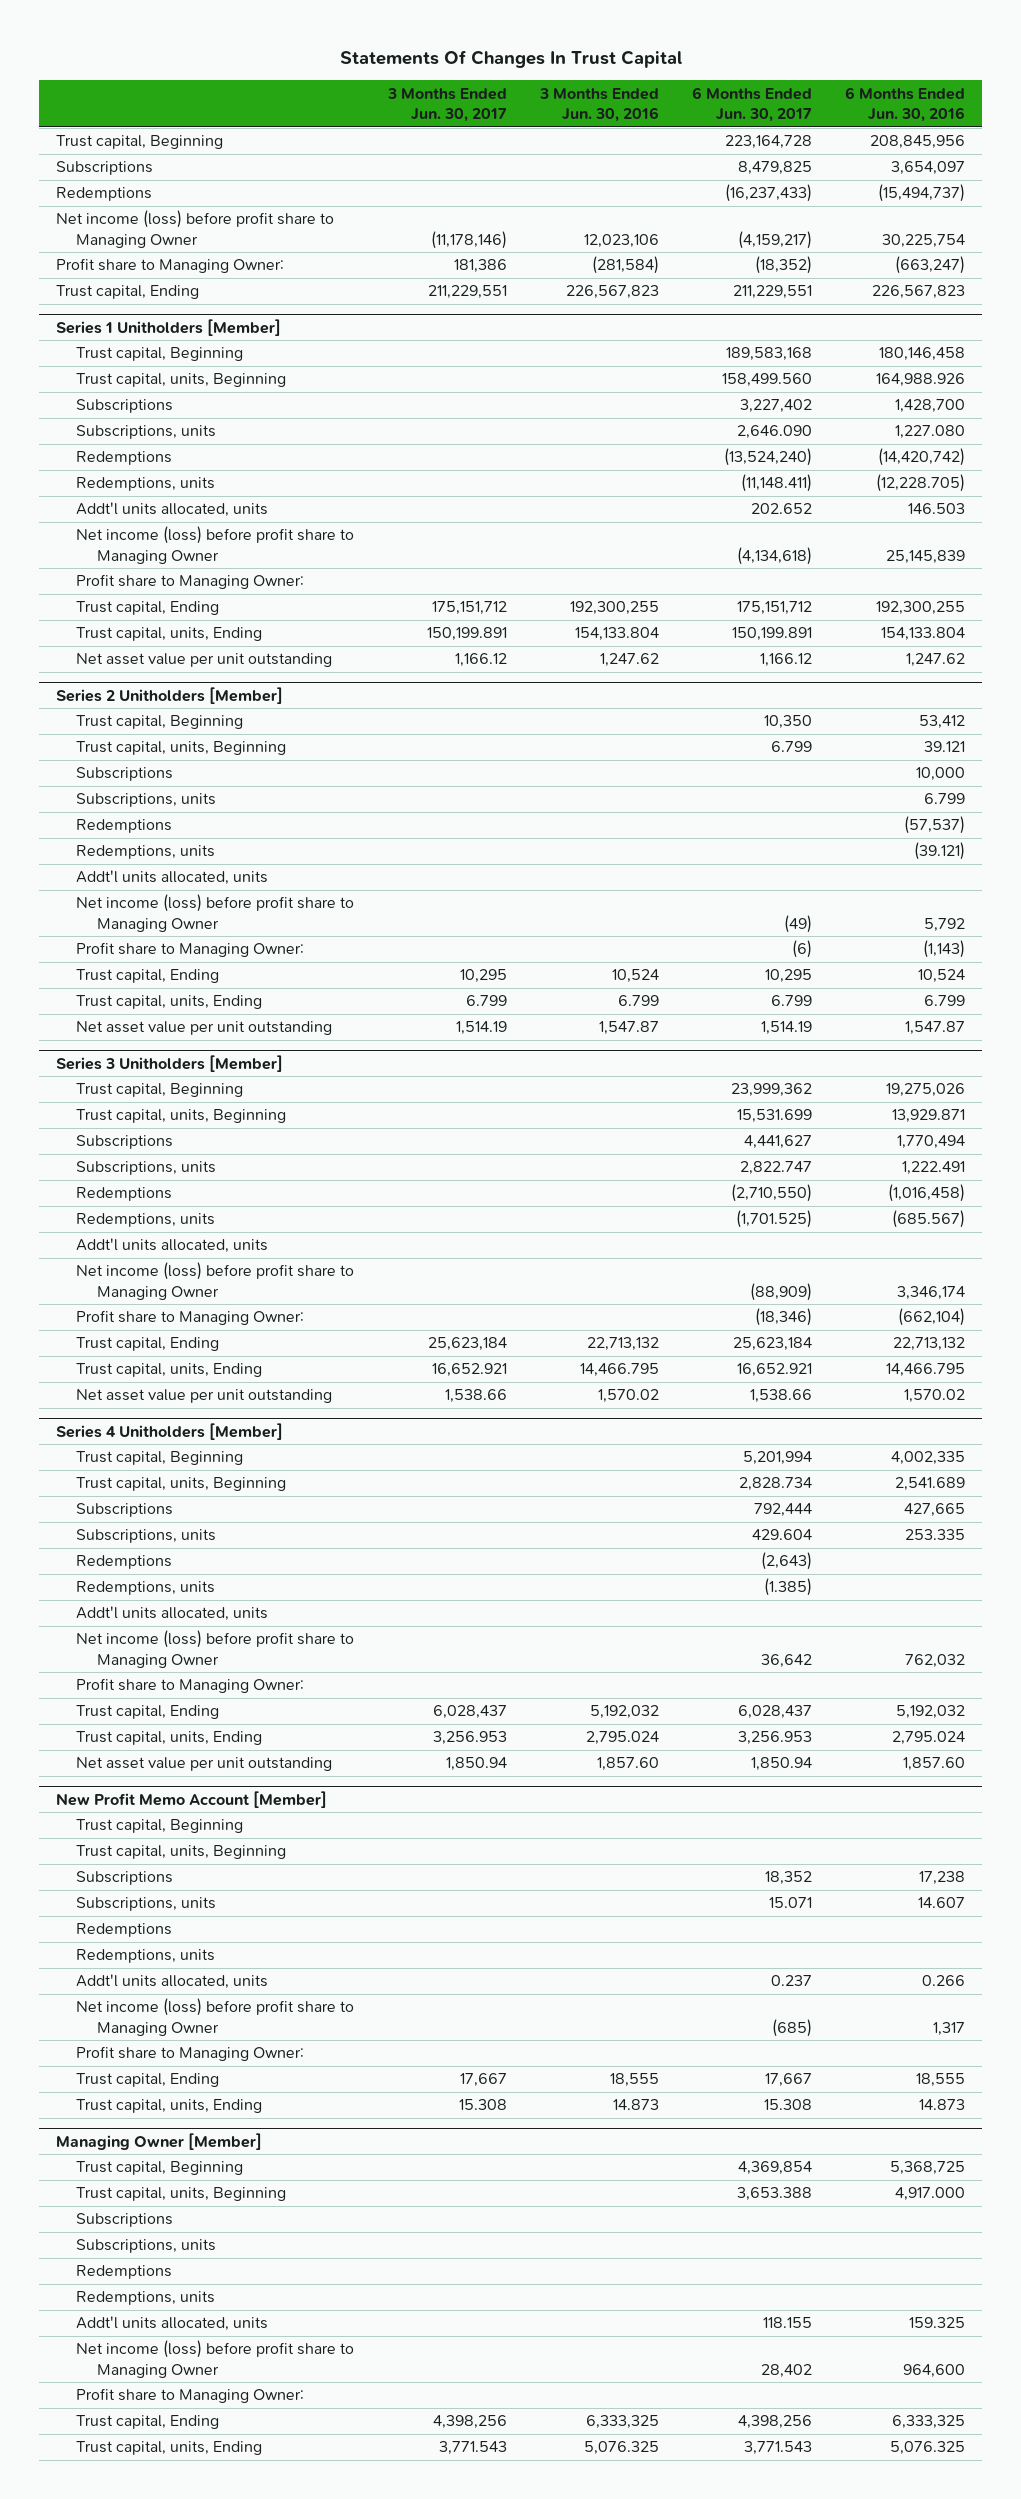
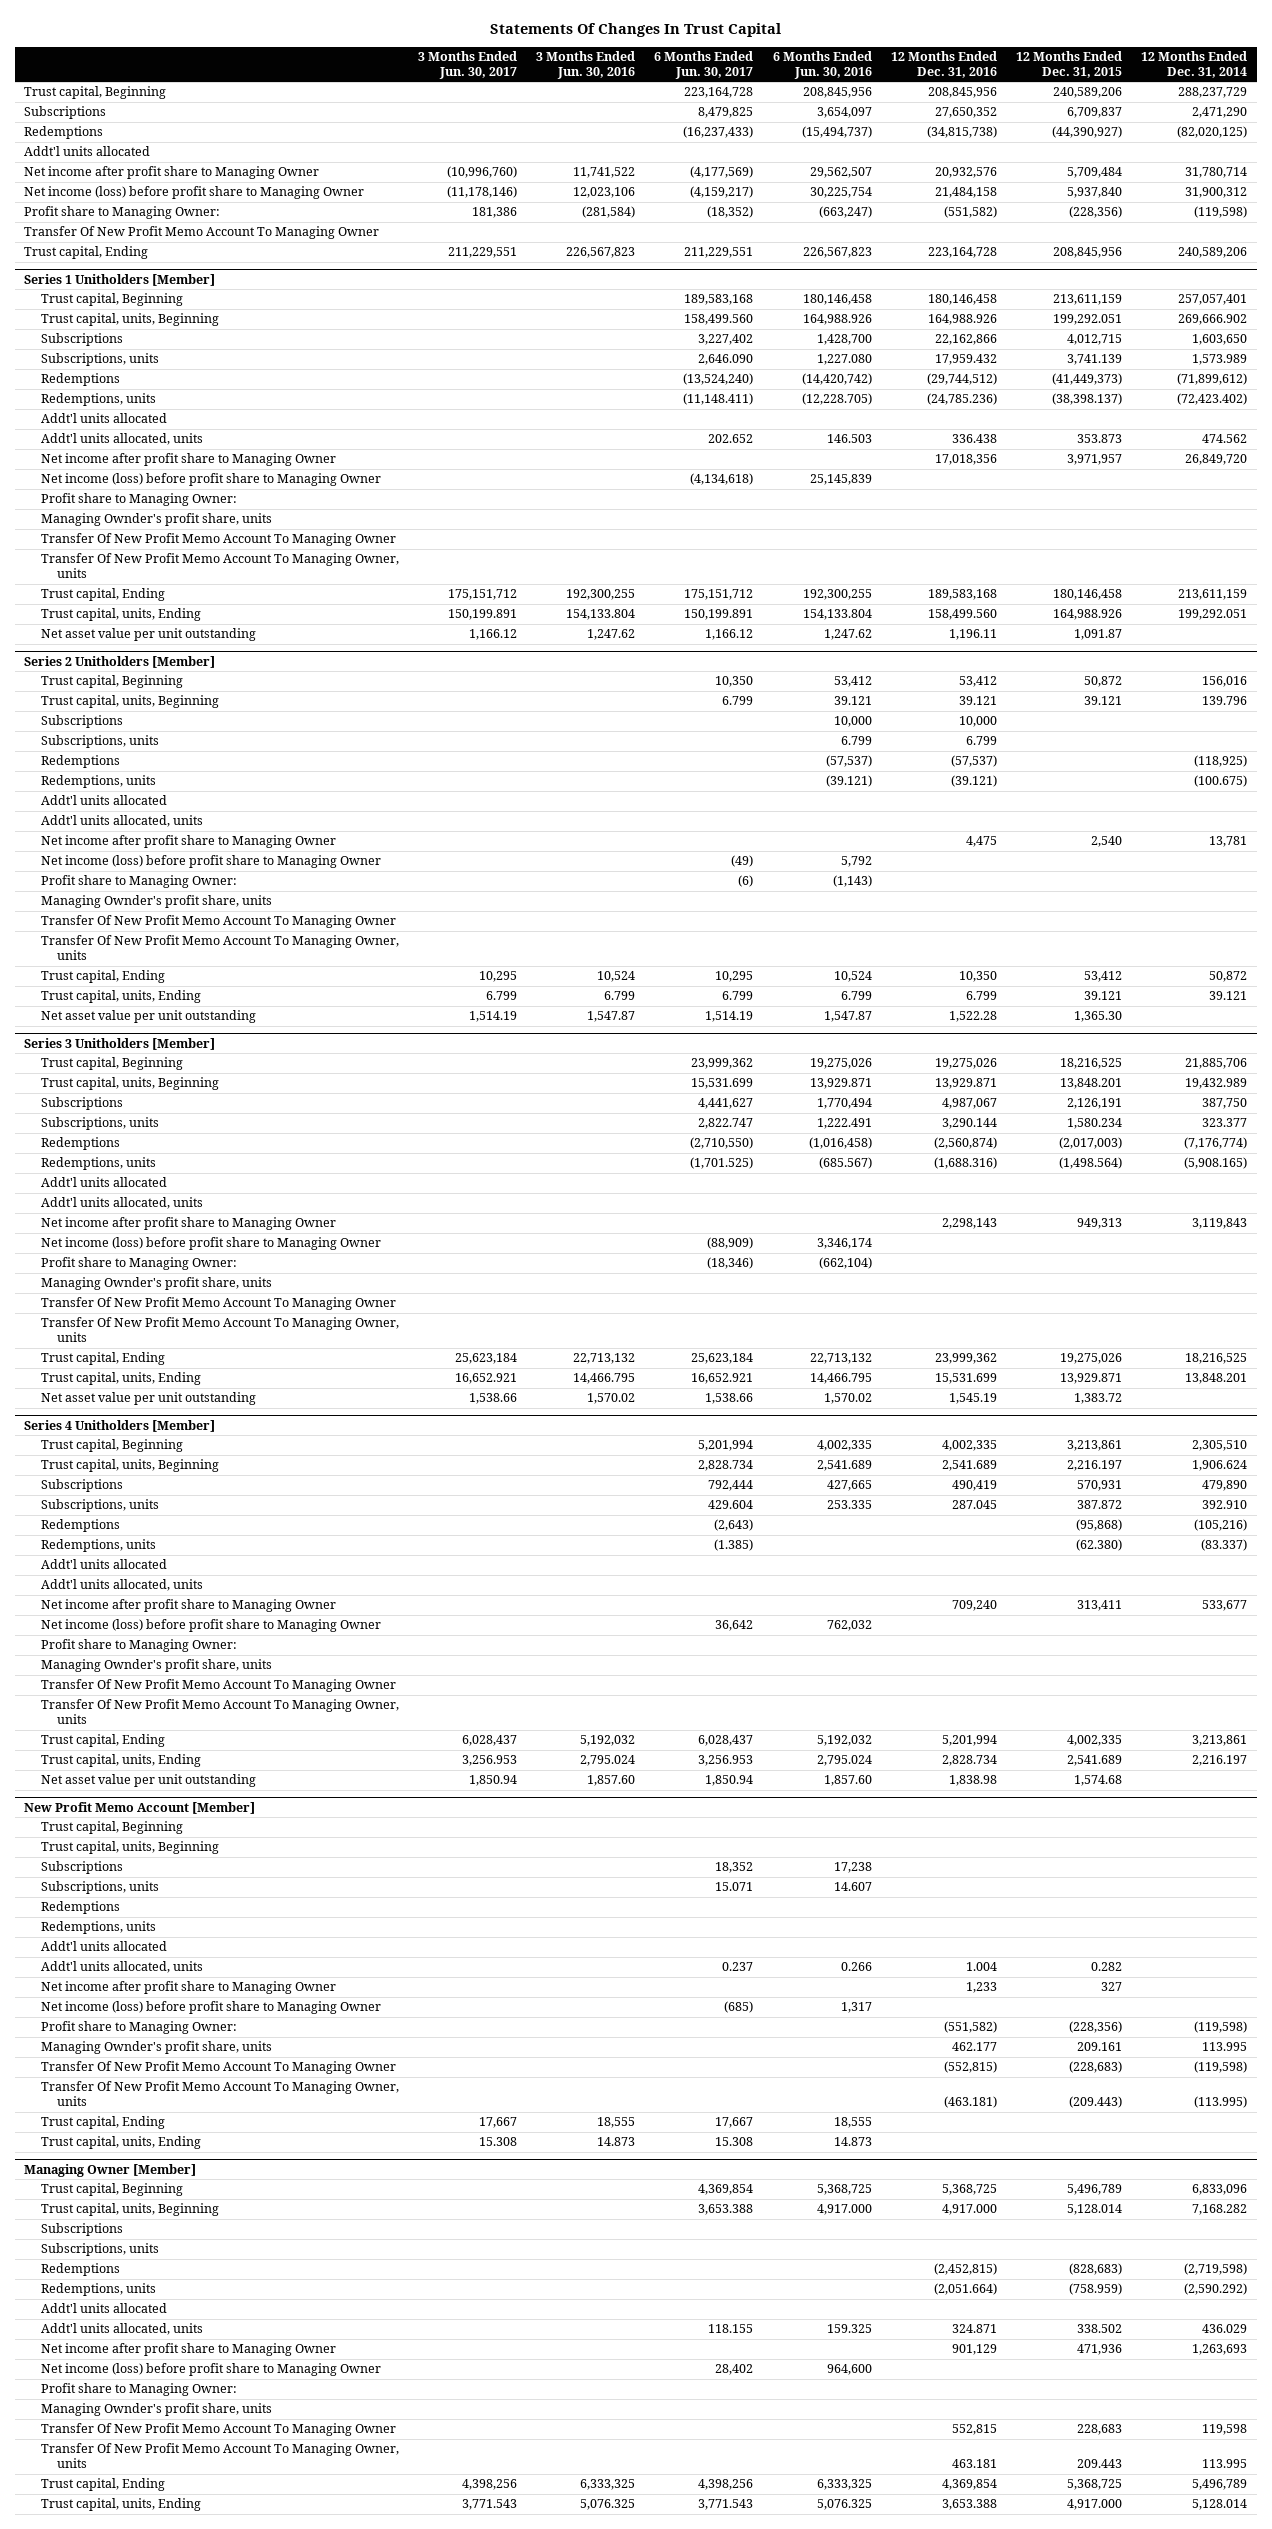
none -> [890,50,997,78] 12 Months Ended Dec. 31, 2016
none -> [1016,50,1123,78] 12 Months Ended Dec. 31, 2015
none -> [1141,50,1248,78] 12 Months Ended Dec. 31, 2014
none -> [24,146,151,157] Addt'l units allocated
none -> [24,166,320,180] Net income after profit share to Managing Owner
none -> [24,226,380,240] Transfer Of New Profit Memo Account To Managing Owner
none -> [40,413,167,424] Addt'l units allocated
none -> [40,453,336,467] Net income after profit share to Managing Owner
none -> [40,513,272,527] Managing Ownder's profit share, units
none -> [40,533,396,547] Transfer Of New Profit Memo Account To Managing Owner
none -> [40,553,399,579] Transfer Of New Profit Memo Account To Managing Owner, units
none -> [40,795,167,806] Addt'l units allocated
none -> [40,835,336,849] Net income after profit share to Managing Owner
none -> [40,895,272,909] Managing Ownder's profit share, units
none -> [40,915,396,929] Transfer Of New Profit Memo Account To Managing Owner
none -> [40,935,399,961] Transfer Of New Profit Memo Account To Managing Owner, units
none -> [40,1177,167,1188] Addt'l units allocated
none -> [40,1217,336,1231] Net income after profit share to Managing Owner
none -> [40,1277,272,1291] Managing Ownder's profit share, units
none -> [40,1297,396,1311] Transfer Of New Profit Memo Account To Managing Owner
none -> [40,1317,399,1343] Transfer Of New Profit Memo Account To Managing Owner, units
none -> [40,1559,167,1570] Addt'l units allocated
none -> [40,1599,336,1613] Net income after profit share to Managing Owner
none -> [40,1659,272,1673] Managing Ownder's profit share, units
none -> [40,1679,396,1693] Transfer Of New Profit Memo Account To Managing Owner
none -> [40,1699,399,1725] Transfer Of New Profit Memo Account To Managing Owner, units
none -> [40,1941,167,1952] Addt'l units allocated
none -> [40,1981,336,1995] Net income after profit share to Managing Owner
none -> [40,2041,272,2055] Managing Ownder's profit share, units
none -> [40,2061,396,2075] Transfer Of New Profit Memo Account To Managing Owner
none -> [40,2081,399,2107] Transfer Of New Profit Memo Account To Managing Owner, units
none -> [40,2303,167,2314] Addt'l units allocated
none -> [40,2343,336,2357] Net income after profit share to Managing Owner
none -> [40,2403,272,2417] Managing Ownder's profit share, units
none -> [40,2423,396,2437] Transfer Of New Profit Memo Account To Managing Owner
none -> [40,2443,399,2469] Transfer Of New Profit Memo Account To Managing Owner, units

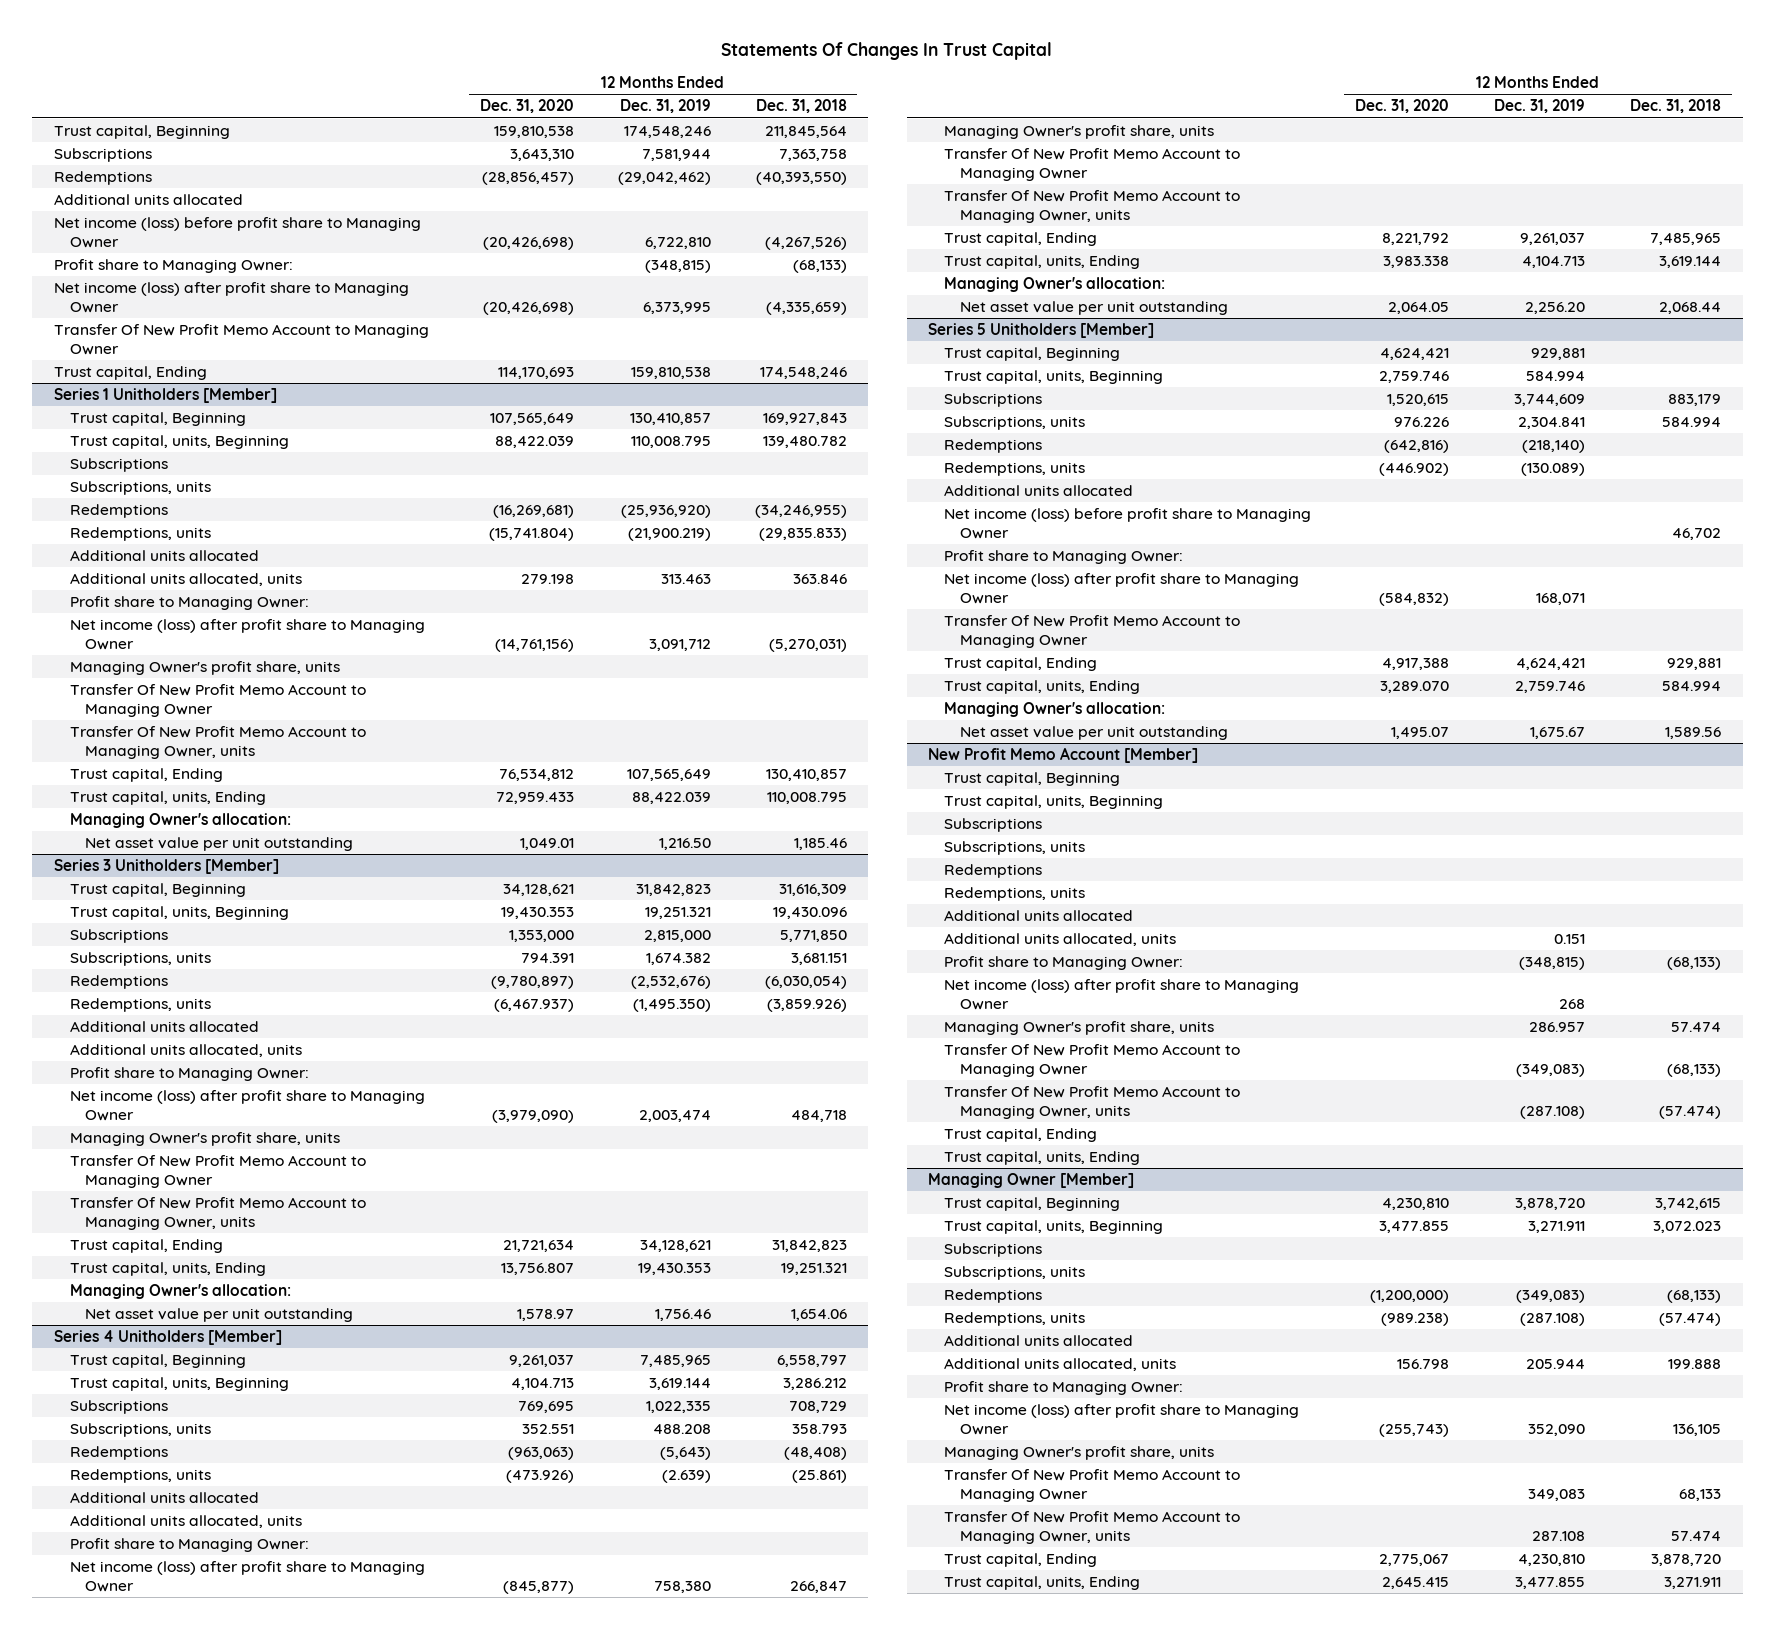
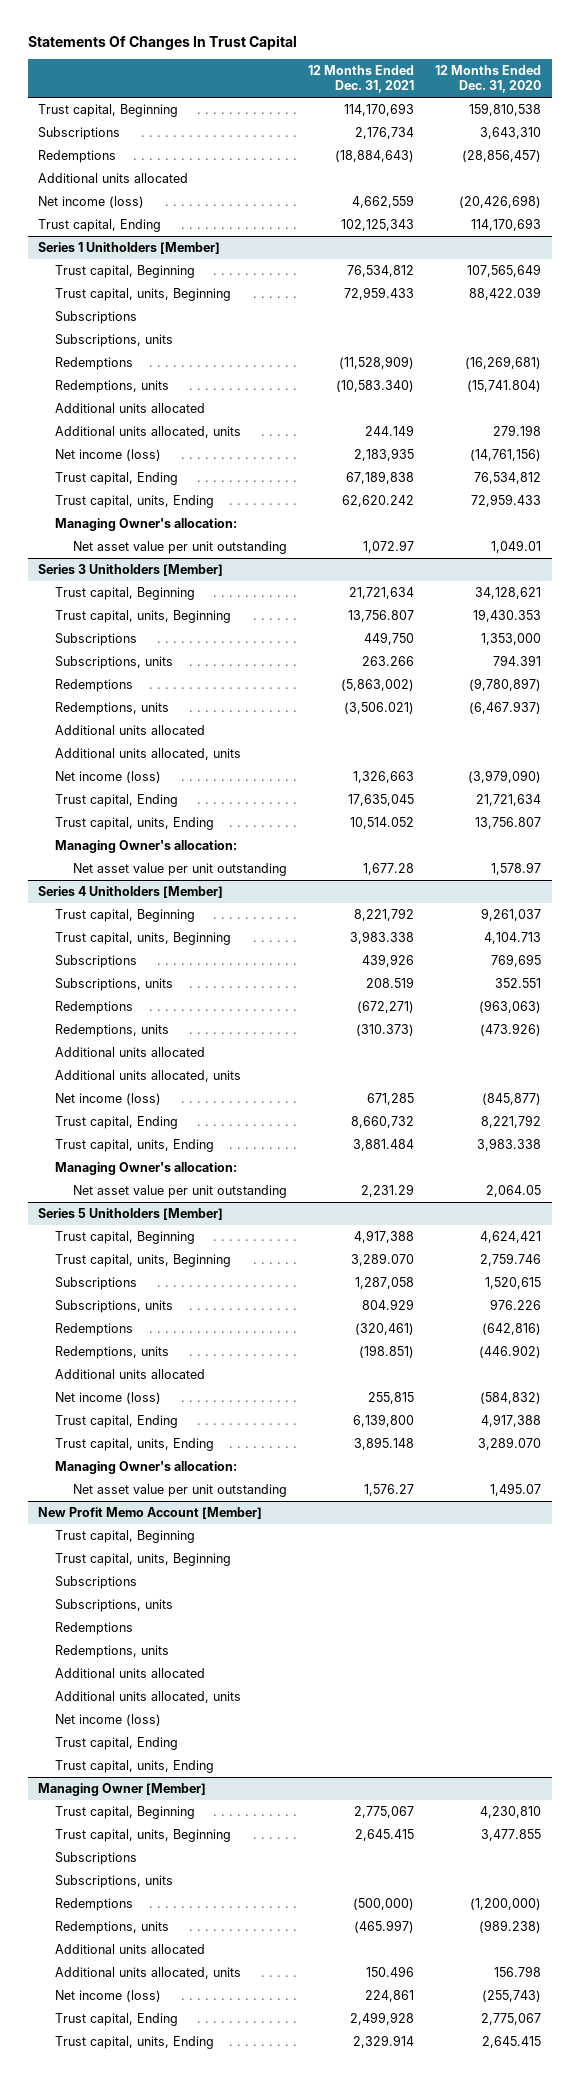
[619,99,711,114] Dec. 31, 2019 -> none
[755,99,847,114] Dec. 31, 2018 -> none
none -> [307,65,414,94] 12 Months Ended Dec. 31, 2021
[54,216,422,248] Net income (loss) before profit share to Managing Owner -> none
[54,258,294,273] Profit share to Managing Owner: -> none
[54,323,430,355] Transfer Of New Profit Memo Account to Managing Owner -> none
[54,281,410,313] Net income (loss) after profit share to Managing Owner -> [38,195,145,208] Net income (loss)
[69,595,309,610] Profit share to Managing Owner: -> none
[69,660,340,675] Managing Owner's profit share, units -> none
[69,683,366,717] Transfer Of New Profit Memo Account to Managing Owner -> none
[69,725,366,759] Transfer Of New Profit Memo Account to Managing Owner, units -> none
[69,618,425,650] Net income (loss) after profit share to Managing Owner -> [55,448,162,461] Net income (loss)
[69,1066,309,1081] Profit share to Managing Owner: -> none
[69,1131,340,1146] Managing Owner's profit share, units -> none
[69,1154,366,1188] Transfer Of New Profit Memo Account to Managing Owner -> none
[69,1196,366,1230] Transfer Of New Profit Memo Account to Managing Owner, units -> none
[69,1089,425,1121] Net income (loss) after profit share to Managing Owner -> [55,770,162,783] Net income (loss)
[69,1537,309,1552] Profit share to Managing Owner: -> none
[943,124,1214,139] Managing Owner's profit share, units -> none
[943,147,1240,181] Transfer Of New Profit Memo Account to Managing Owner -> none
[943,189,1240,223] Transfer Of New Profit Memo Account to Managing Owner, units -> none
[69,1560,425,1592] Net income (loss) after profit share to Managing Owner -> [55,1092,162,1105] Net income (loss)
[943,507,1311,539] Net income (loss) before profit share to Managing Owner -> none
[943,549,1183,564] Profit share to Managing Owner: -> none
[943,614,1240,648] Transfer Of New Profit Memo Account to Managing Owner -> none
[943,572,1299,604] Net income (loss) after profit share to Managing Owner -> [55,1391,162,1404] Net income (loss)
[943,955,1183,970] Profit share to Managing Owner: -> none
[943,1020,1214,1035] Managing Owner's profit share, units -> none
[943,1043,1240,1077] Transfer Of New Profit Memo Account to Managing Owner -> none
[943,1085,1240,1119] Transfer Of New Profit Memo Account to Managing Owner, units -> none
[943,978,1299,1010] Net income (loss) after profit share to Managing Owner -> [55,1713,162,1726] Net income (loss)
[943,1380,1183,1395] Profit share to Managing Owner: -> none
[943,1445,1214,1460] Managing Owner's profit share, units -> none
[943,1468,1240,1502] Transfer Of New Profit Memo Account to Managing Owner -> none
[943,1510,1240,1544] Transfer Of New Profit Memo Account to Managing Owner, units -> none
[943,1403,1299,1435] Net income (loss) after profit share to Managing Owner -> [55,1989,162,2002] Net income (loss)

